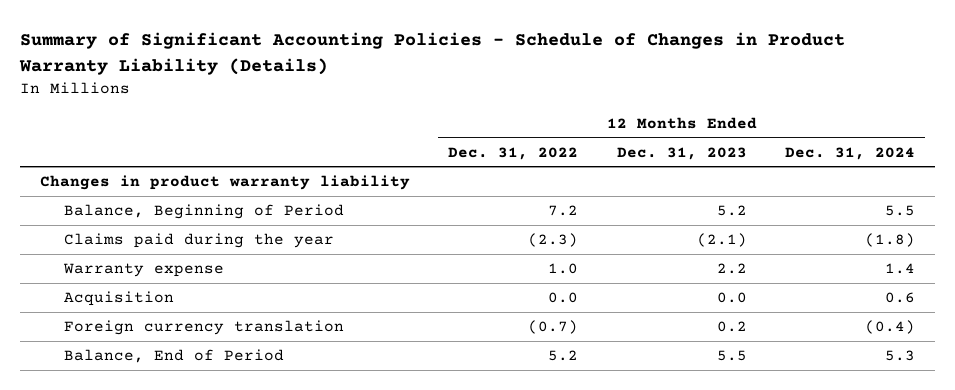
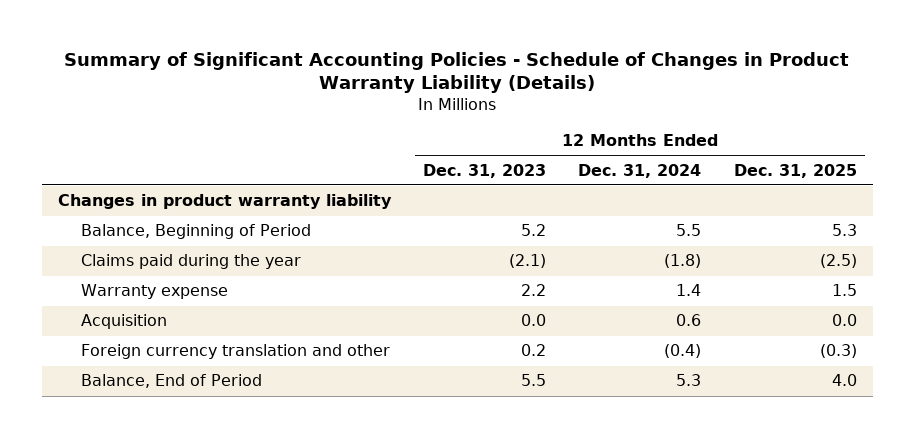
[448,146,579,160] Dec. 31, 2022 -> none
none -> [733,163,857,178] Dec. 31, 2025
[64,320,345,336] Foreign currency translation -> [80,344,390,360] Foreign currency translation and other

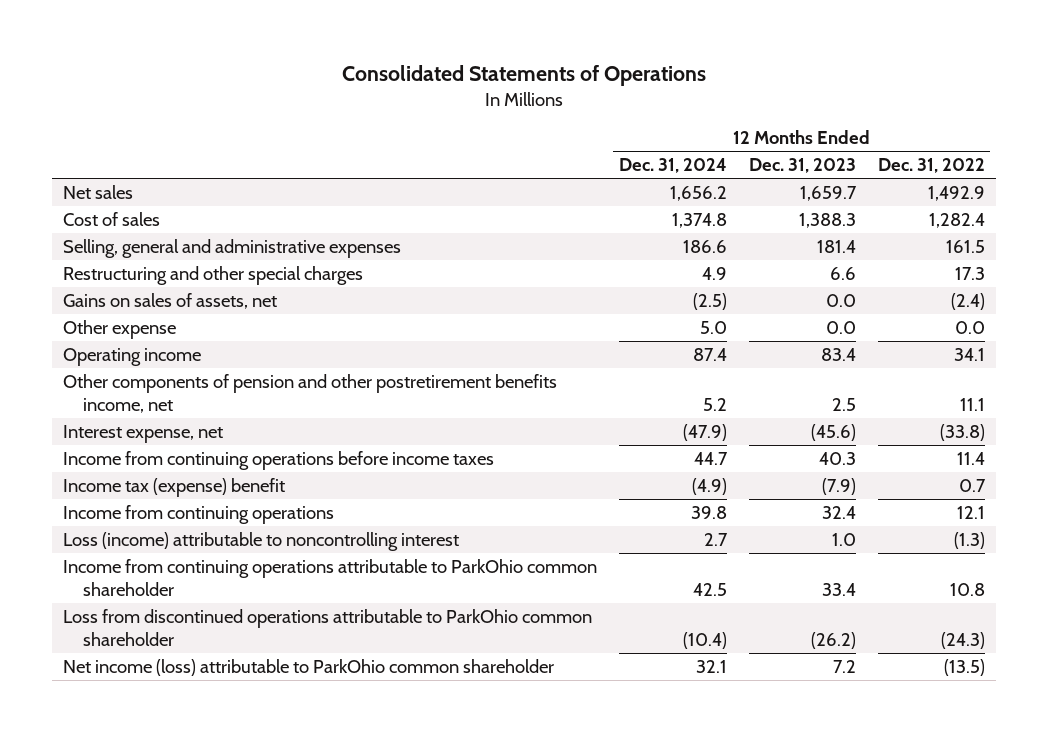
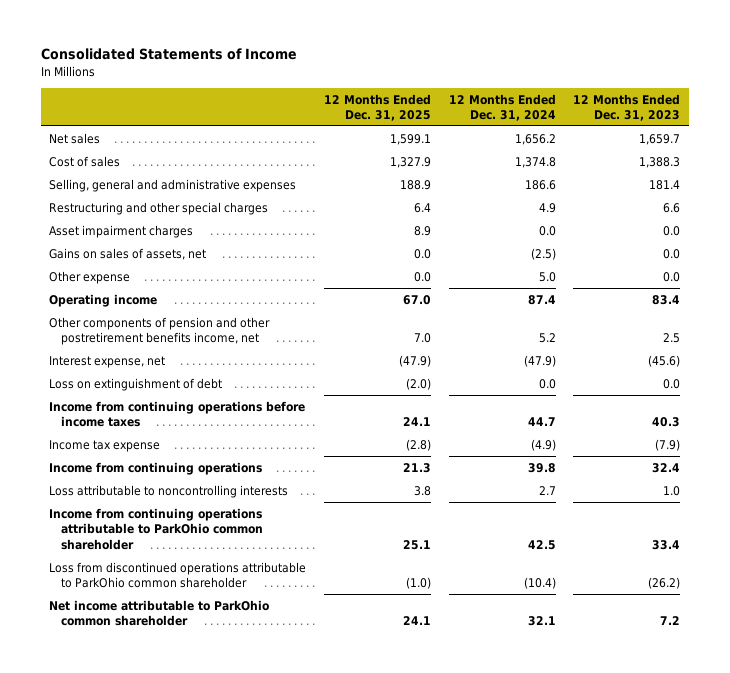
[341,64,706,86] Consolidated Statements of Operations -> [40,48,297,61] Consolidated Statements of Income
[877,158,985,174] Dec. 31, 2022 -> none
none -> [324,93,432,122] 12 Months Ended Dec. 31, 2025
none -> [49,224,194,238] Asset impairment charges
none -> [49,377,223,391] Loss on extinguishment of debt
[62,478,285,498] Income tax (expense) benefit -> [49,439,161,452] Income tax expense
[62,532,459,552] Loss (income) attributable to noncontrolling interest -> [49,484,289,498] Loss attributable to noncontrolling interests
[62,659,554,677] Net income (loss) attributable to ParkOhio common shareholder -> [49,599,270,627] Net income attributable to ParkOhio common shareholder

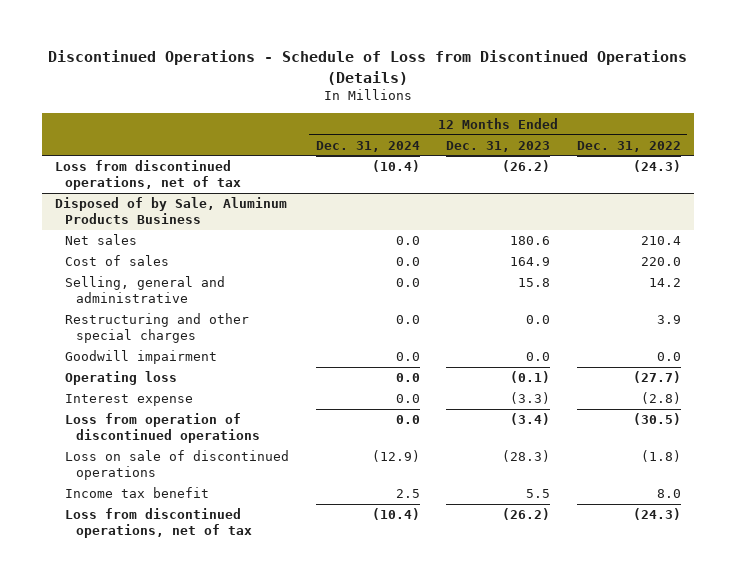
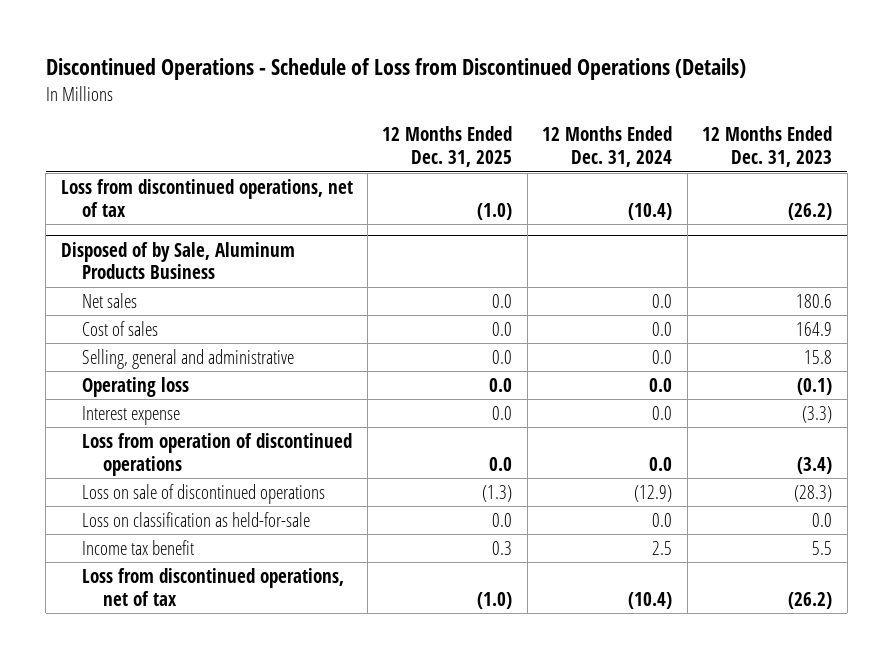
[576,140,681,152] Dec. 31, 2022 -> none
none -> [382,126,513,168] 12 Months Ended Dec. 31, 2025
[65,313,250,344] Restructuring and other special charges -> none
[65,350,218,365] Goodwill impairment -> none
none -> [81,512,310,528] Loss on classification as held-for-sale

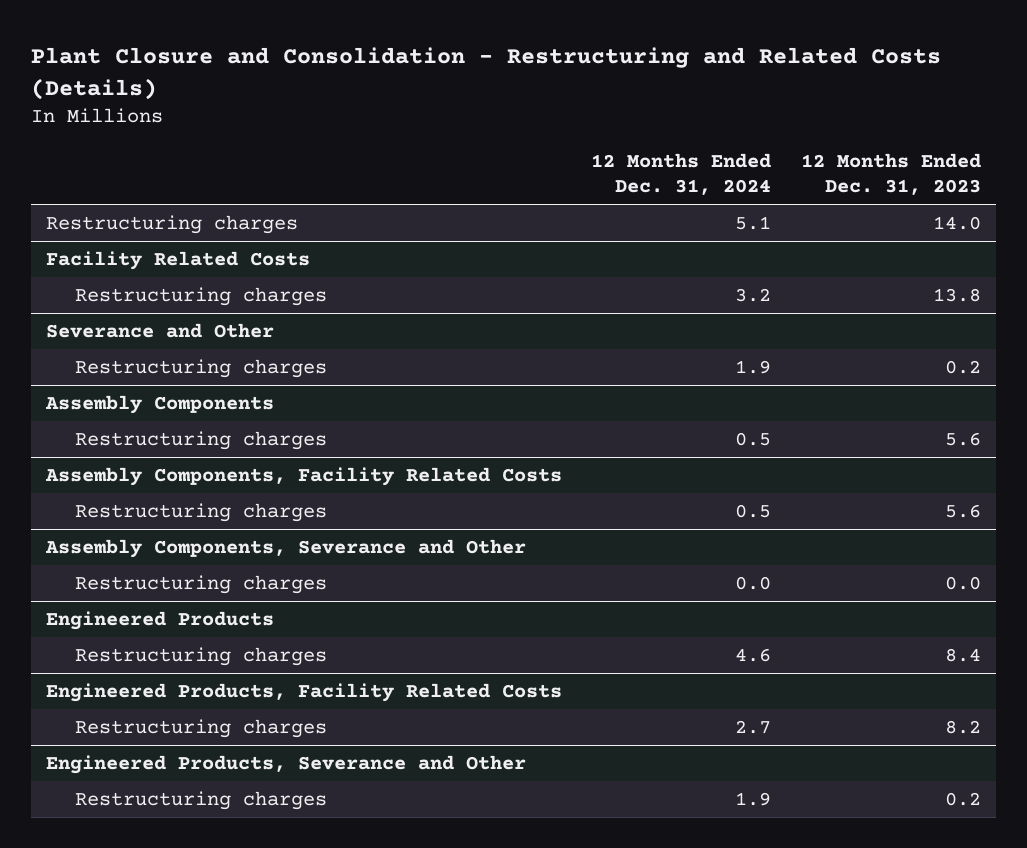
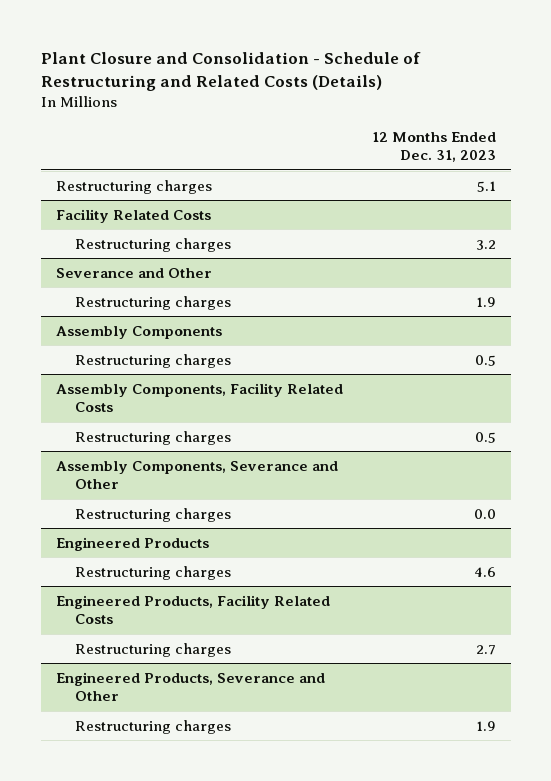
[31,46,942,100] Plant Closure and Consolidation - Restructuring and Related Costs (Details) -> [40,52,421,92] Plant Closure and Consolidation - Schedule of Restructuring and Related Costs (Details)
[591,152,772,195] 12 Months Ended Dec. 31, 2024 -> none
[932,216,981,231] 14.0 -> [476,180,496,192] 5.1
[932,288,981,303] 13.8 -> [475,239,496,250] 3.2
[944,360,981,375] 0.2 -> [475,296,496,307] 1.9
[944,432,981,447] 5.6 -> [474,354,496,366] 0.5
[944,504,981,519] 5.6 -> [474,431,496,443] 0.5
[944,648,981,663] 8.4 -> [473,566,496,577] 4.6
[944,720,981,735] 8.2 -> [475,644,496,655] 2.7
[944,792,981,807] 0.2 -> [475,720,496,731] 1.9

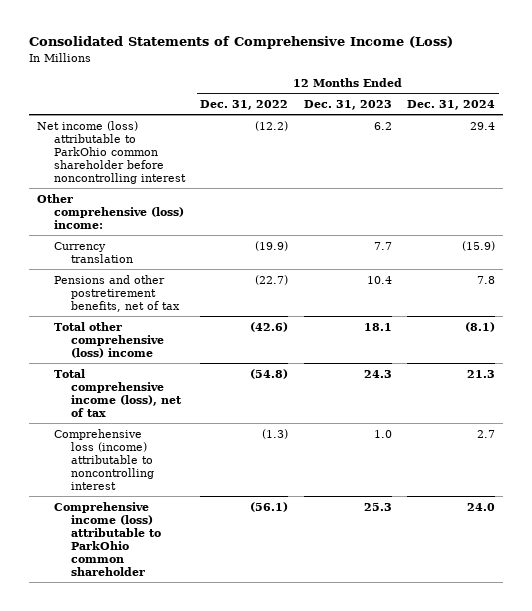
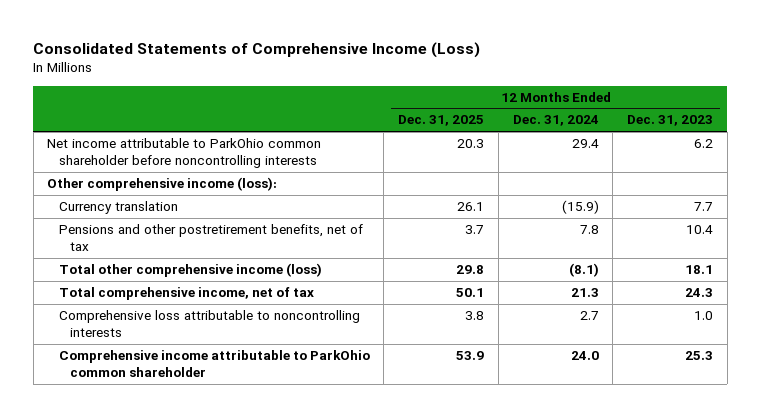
[200,100,289,111] Dec. 31, 2022 -> none
none -> [398,115,485,127] Dec. 31, 2025
[36,120,187,184] Net income (loss) attributable to ParkOhio common shareholder before noncontrolling interest -> [47,138,322,169] Net income attributable to ParkOhio common shareholder before noncontrolling interests
[36,193,185,229] Other comprehensive (loss) income: -> [47,177,278,192] Other comprehensive income (loss):
[54,321,165,358] Total other comprehensive (loss) income -> [58,263,322,278] Total other comprehensive income (loss)
[54,368,183,417] Total comprehensive income (loss), net of tax -> [58,287,314,301] Total comprehensive income, net of tax
[54,428,155,490] Comprehensive loss (income) attributable to noncontrolling interest -> [58,310,360,338] Comprehensive loss attributable to noncontrolling interests
[54,501,162,576] Comprehensive income (loss) attributable to ParkOhio common shareholder -> [58,350,370,378] Comprehensive income attributable to ParkOhio common shareholder

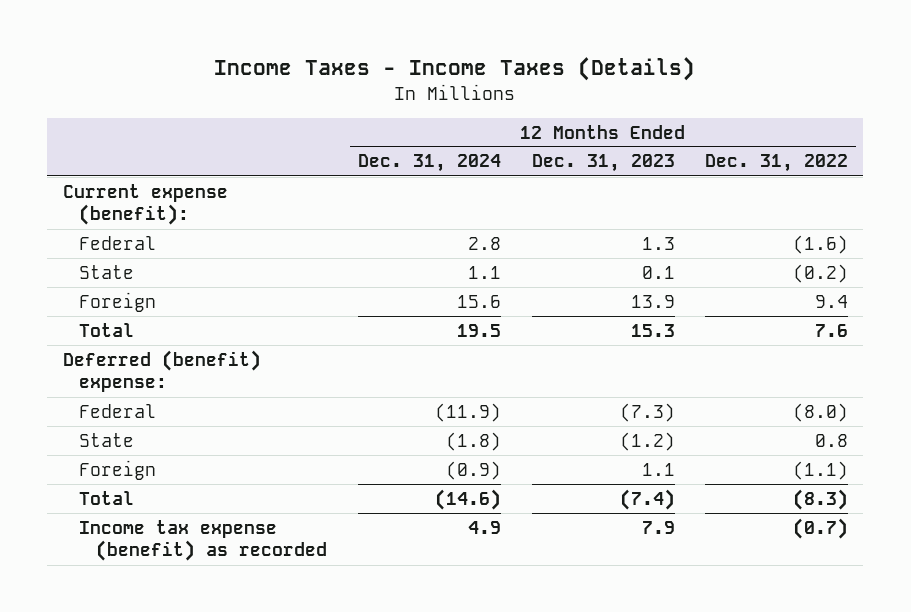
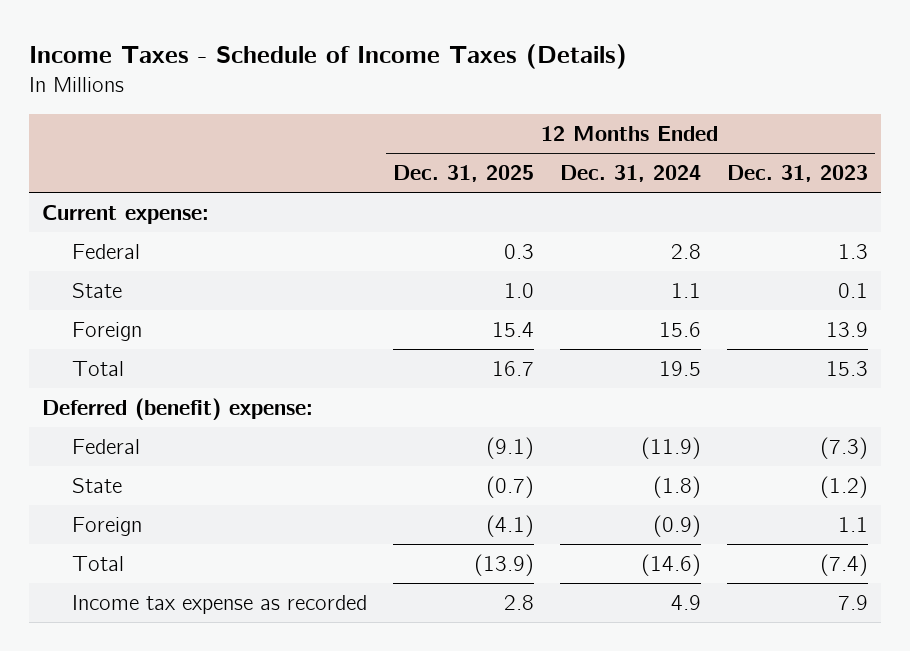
[214,57,696,82] Income Taxes - Income Taxes (Details) -> [29,43,628,69] Income Taxes - Schedule of Income Taxes (Details)
[705,154,849,173] Dec. 31, 2022 -> none
none -> [392,165,534,183] Dec. 31, 2025
[62,183,228,226] Current expense (benefit): -> [42,205,210,225] Current expense:
[79,519,328,562] Income tax expense (benefit) as recorded -> [71,595,367,615] Income tax expense as recorded

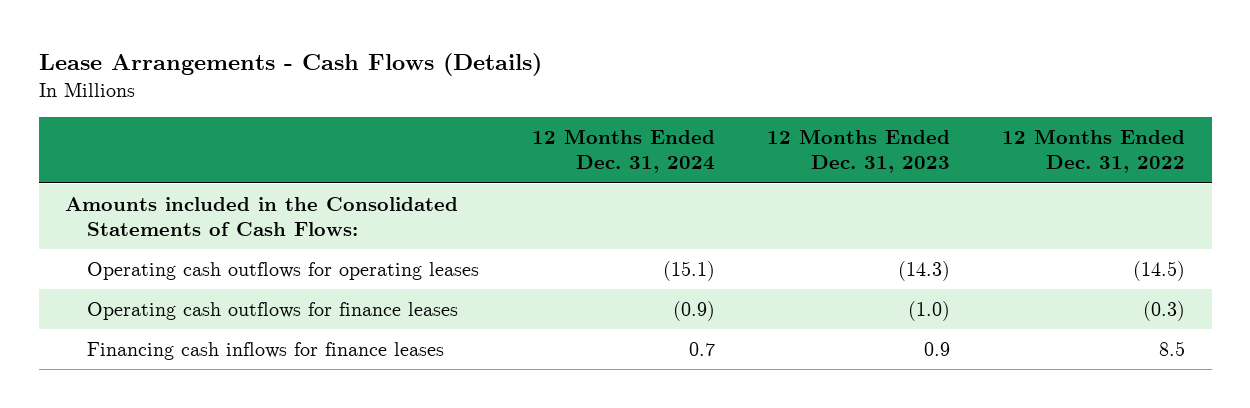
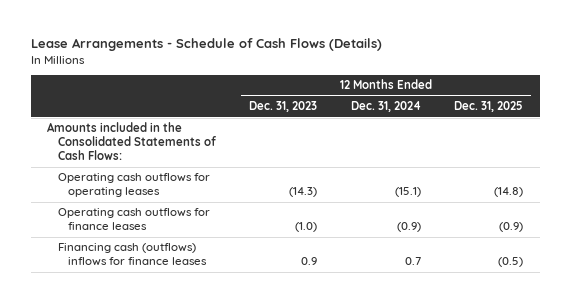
[38,53,542,77] Lease Arrangements - Cash Flows (Details) -> [30,38,382,52] Lease Arrangements - Schedule of Cash Flows (Details)
[1002,129,1186,174] 12 Months Ended Dec. 31, 2022 -> none
none -> [453,101,523,113] Dec. 31, 2025
[87,342,445,361] Financing cash inflows for finance leases -> [57,243,208,267] Financing cash (outflows) inflows for finance leases

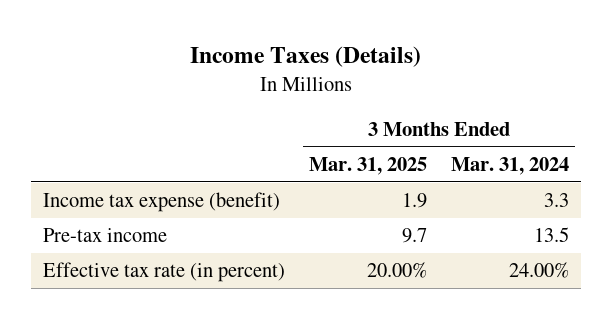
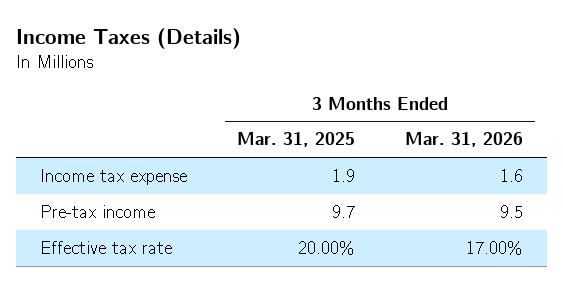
[450,156,569,175] Mar. 31, 2024 -> none
none -> [404,132,523,148] Mar. 31, 2026
[42,192,280,213] Income tax expense (benefit) -> [40,169,188,186] Income tax expense
[42,262,285,283] Effective tax rate (in percent) -> [40,241,173,255] Effective tax rate

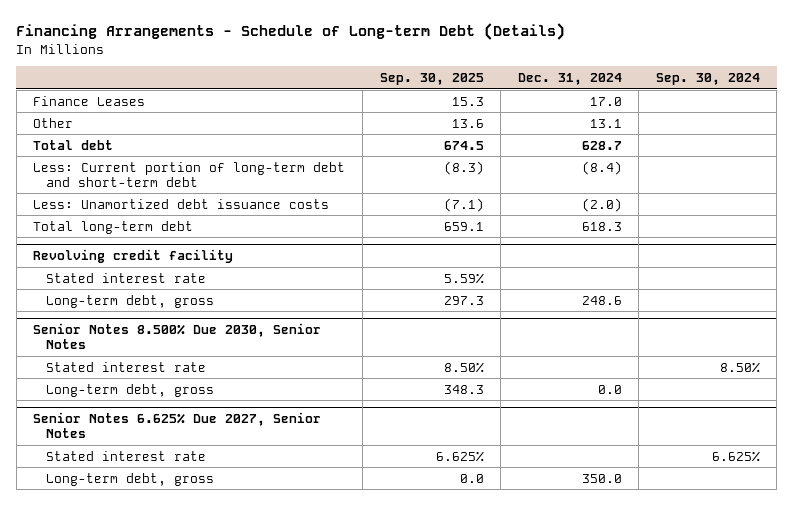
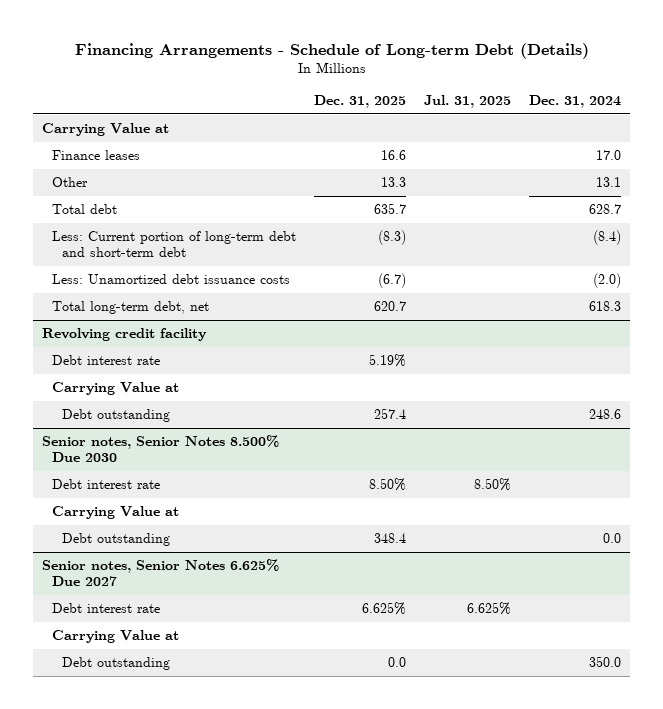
[379,73,484,86] Sep. 30, 2025 -> none
[655,73,760,86] Sep. 30, 2024 -> none
none -> [314,95,407,109] Dec. 31, 2025
none -> [424,95,512,109] Jul. 31, 2025
none -> [42,123,170,137] Carrying Value at
[33,95,146,106] Finance Leases -> [52,150,141,161] Finance leases
[33,220,194,234] Total long-term debt -> [52,301,210,315] Total long-term debt, net
[45,272,206,283] Stated interest rate -> [52,355,161,366] Debt interest rate
none -> [52,382,180,396] Carrying Value at
[45,294,214,308] Long-term debt, gross -> [62,409,171,423] Debt outstanding
[33,323,322,350] Senior Notes 8.500% Due 2030, Senior Notes -> [42,435,280,463] Senior notes, Senior Notes 8.500% Due 2030
[45,361,206,372] Stated interest rate -> [52,479,161,490] Debt interest rate
none -> [52,506,180,520] Carrying Value at
[45,383,214,397] Long-term debt, gross -> [62,533,171,547] Debt outstanding
[33,412,322,439] Senior Notes 6.625% Due 2027, Senior Notes -> [42,559,280,587] Senior notes, Senior Notes 6.625% Due 2027
[45,450,206,461] Stated interest rate -> [52,603,161,614] Debt interest rate
none -> [52,630,180,644] Carrying Value at
[45,472,214,486] Long-term debt, gross -> [62,657,171,671] Debt outstanding

